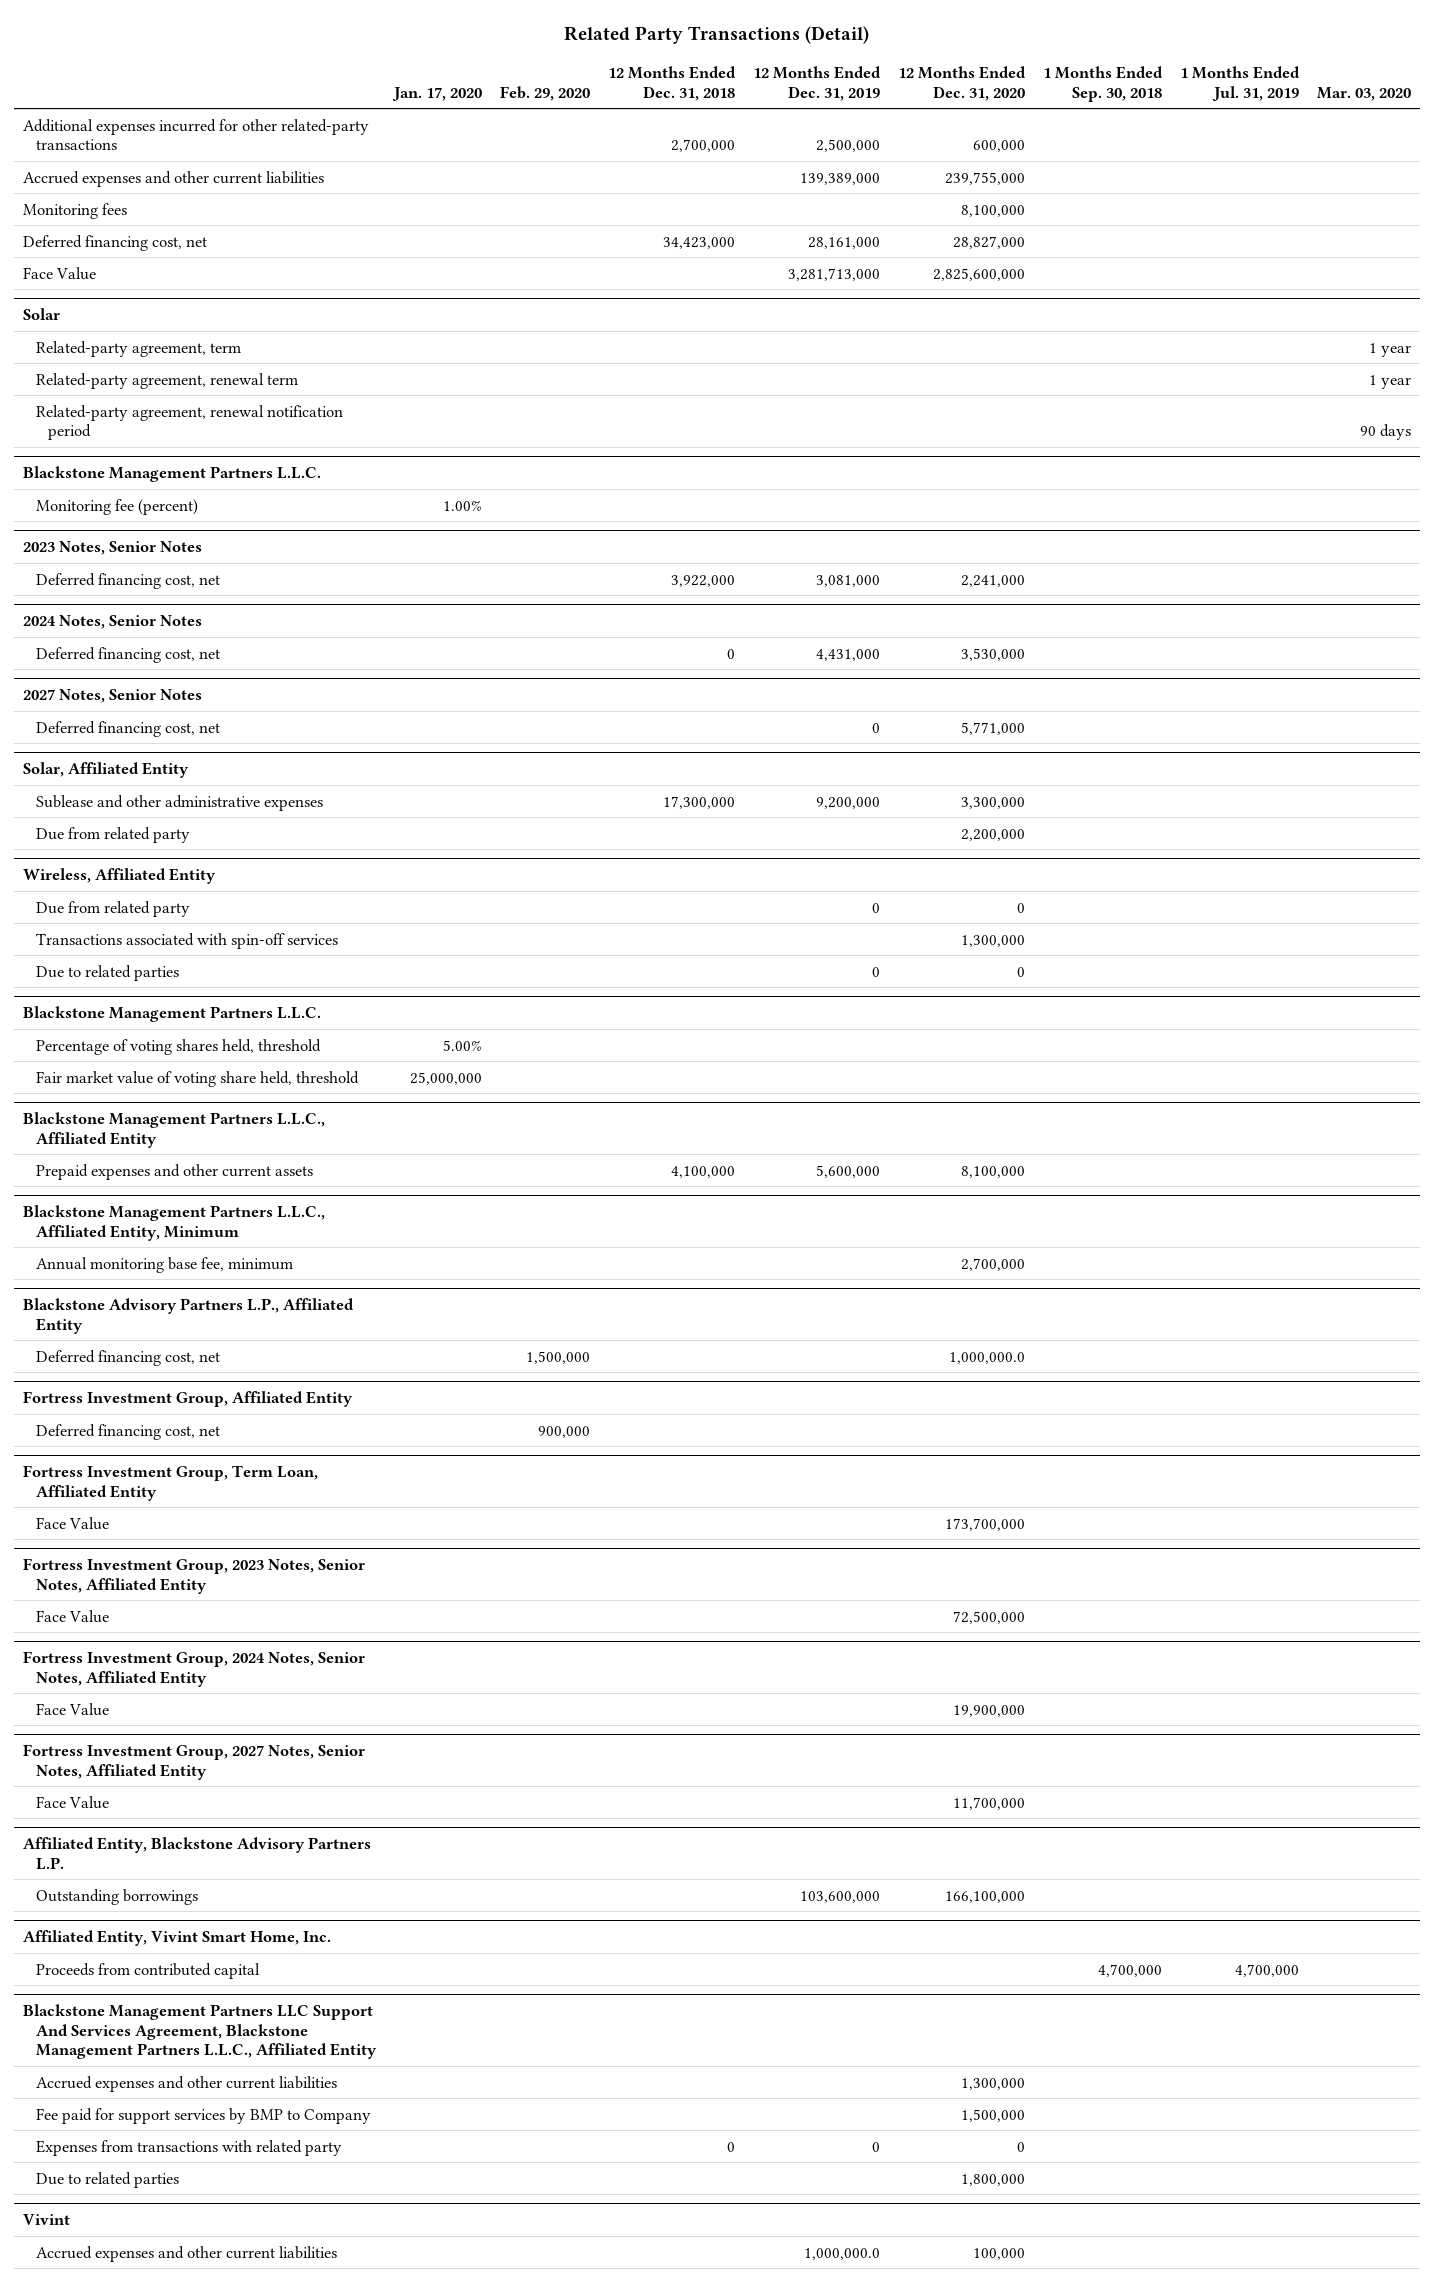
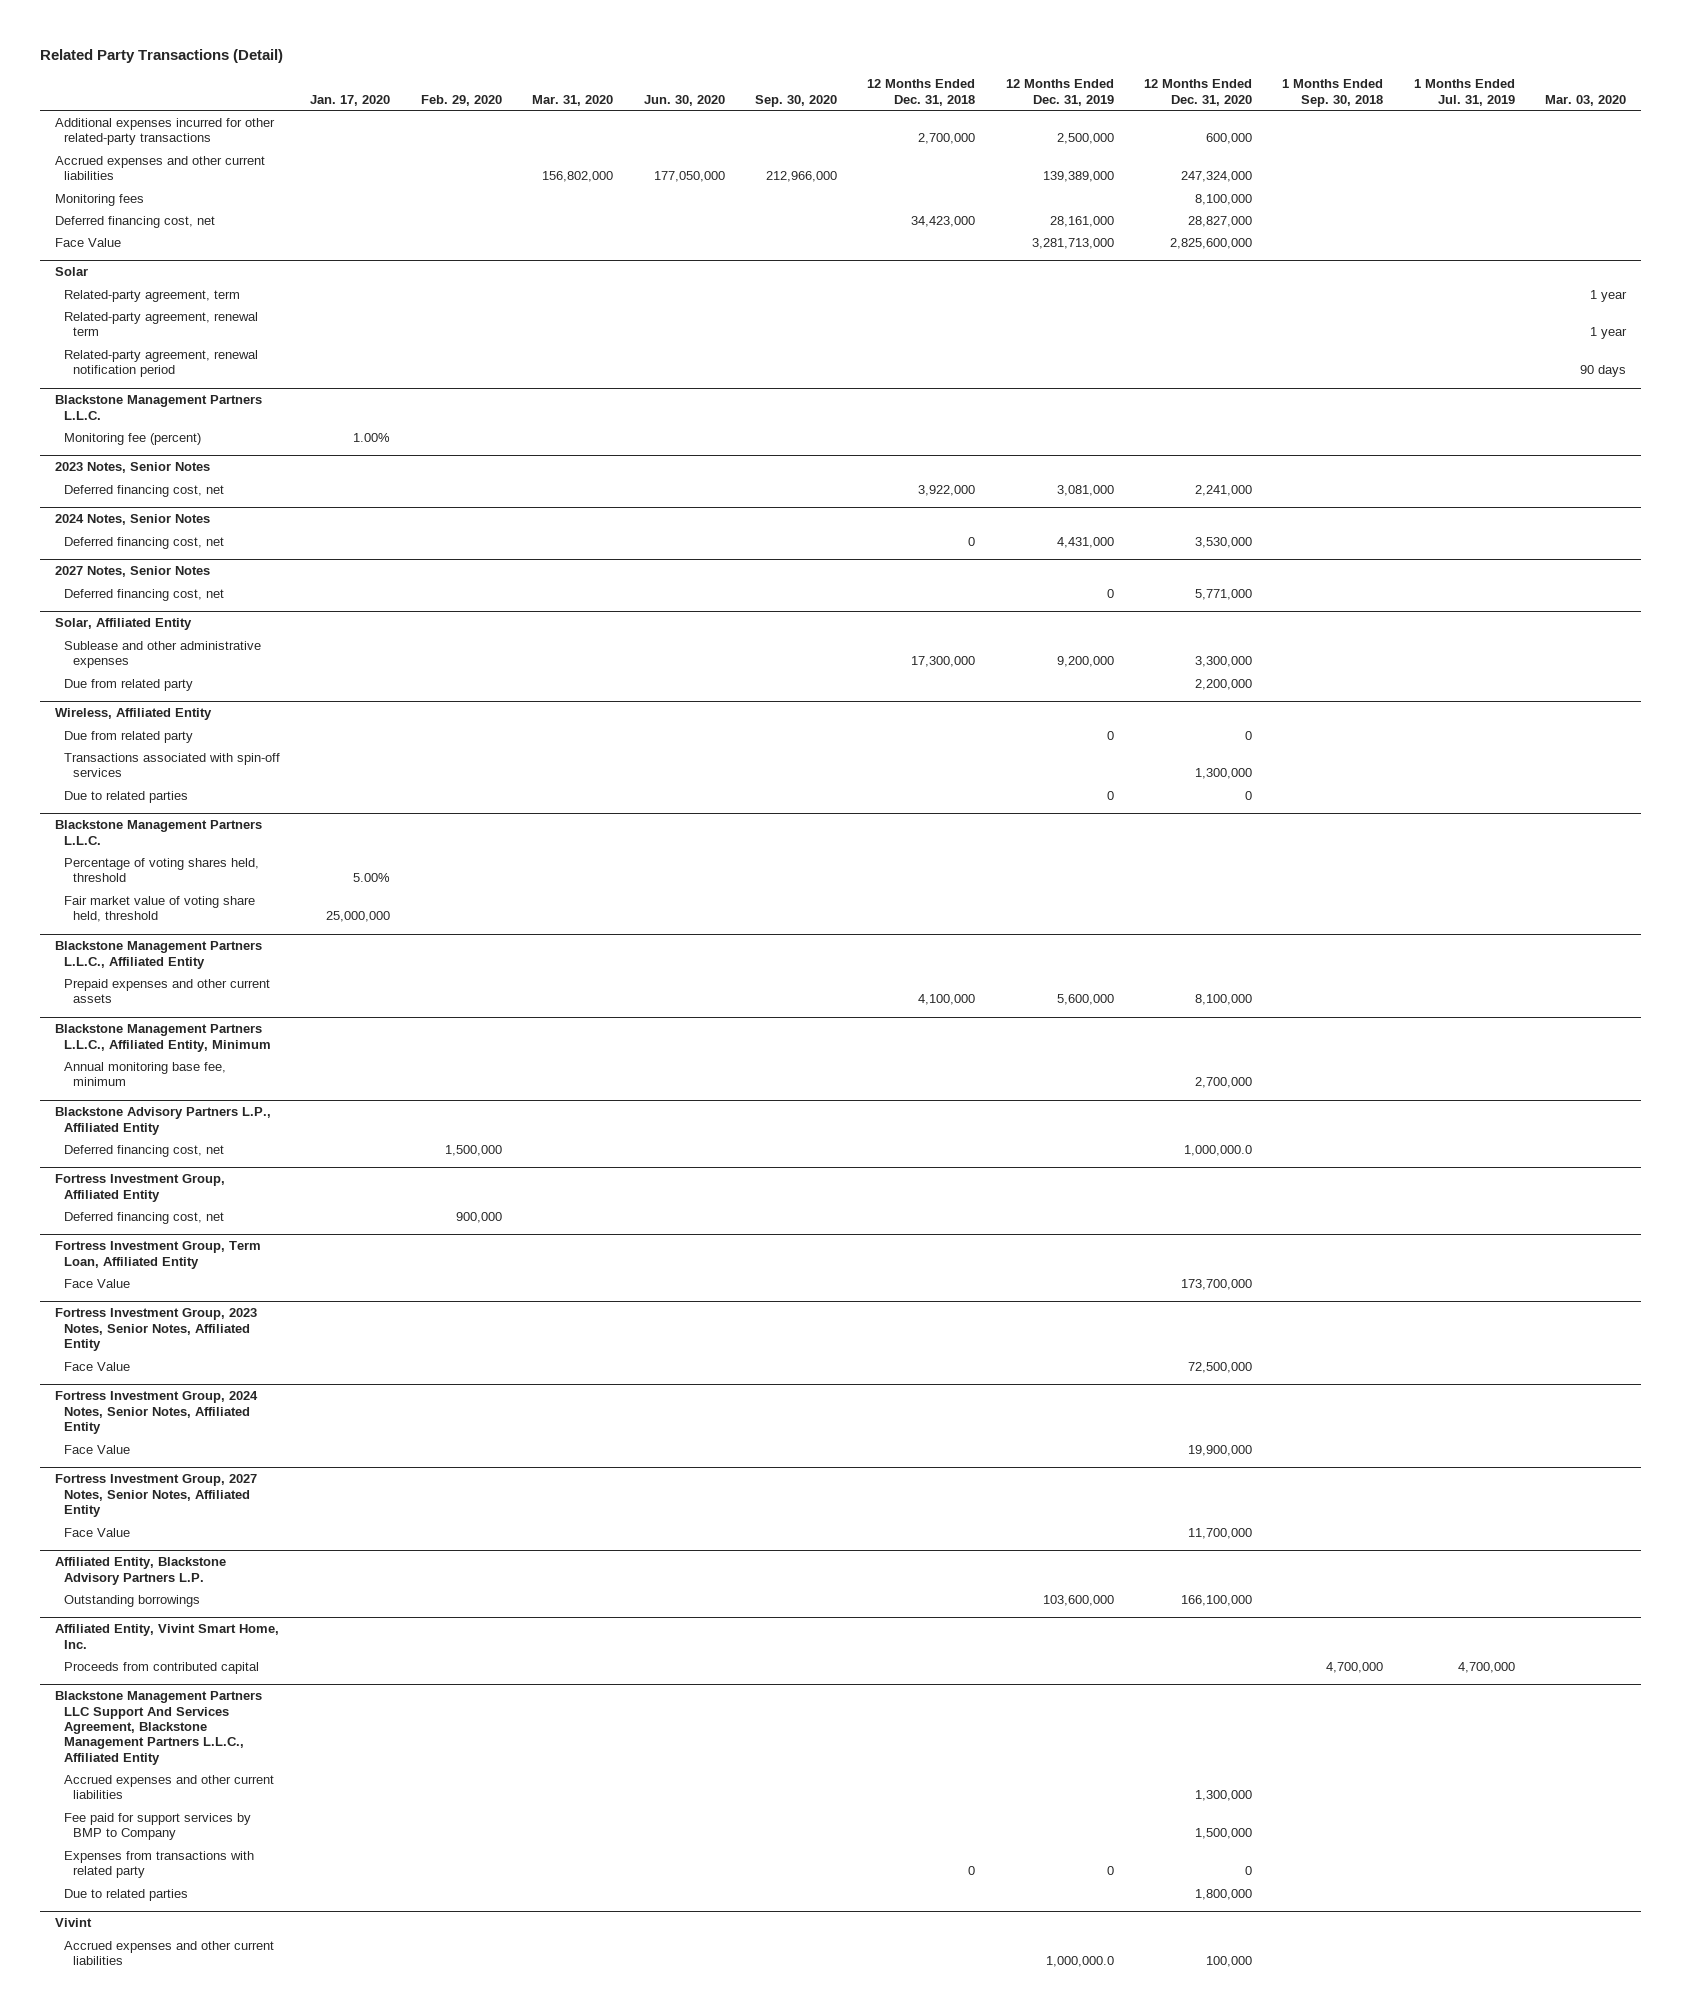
none -> [532,94,614,106] Mar. 31, 2020
none -> [643,94,725,106] Jun. 30, 2020
none -> [754,94,837,107] Sep. 30, 2020
[944,171,1025,185] 239,755,000 -> [1181,170,1253,182] 247,324,000

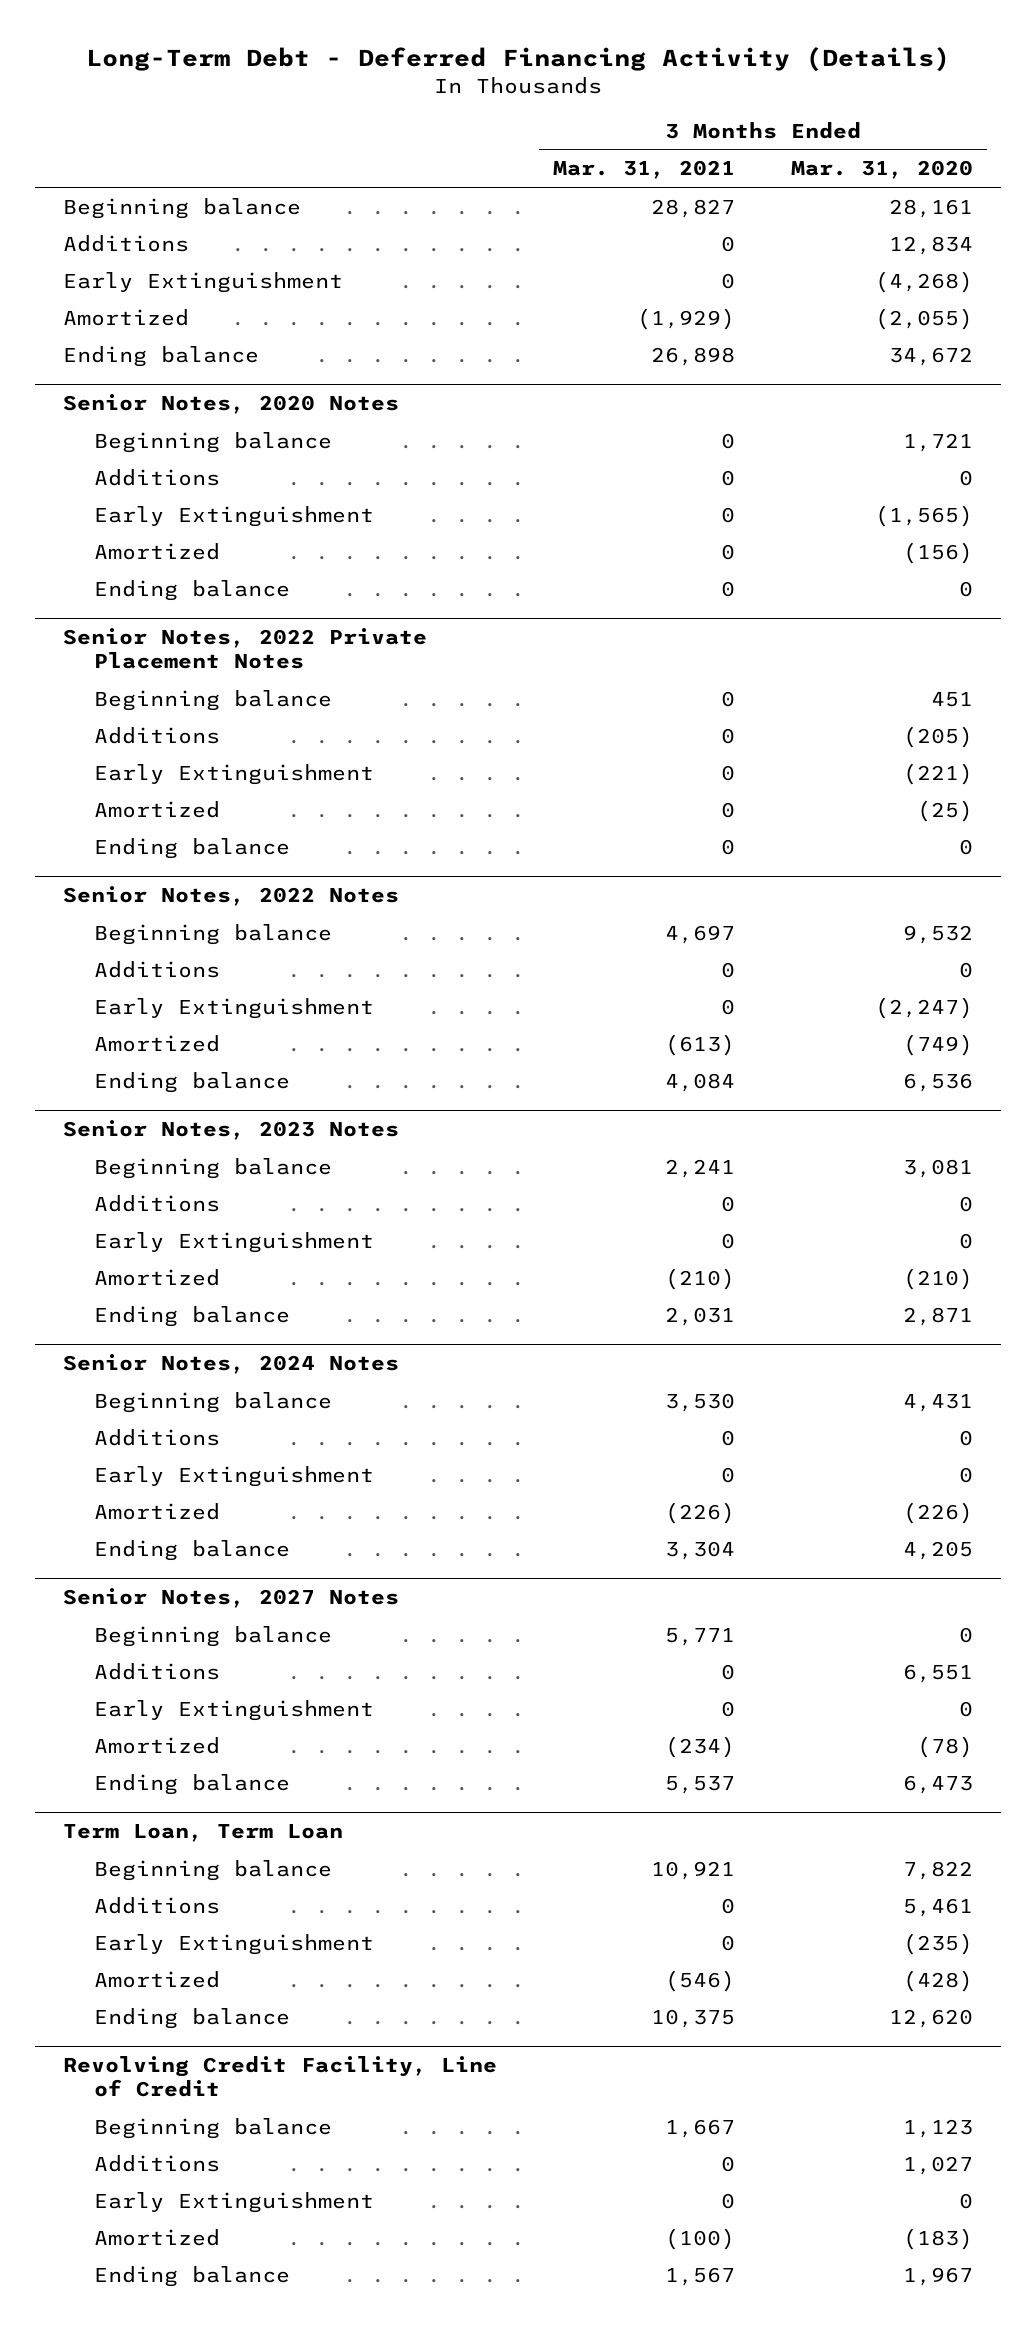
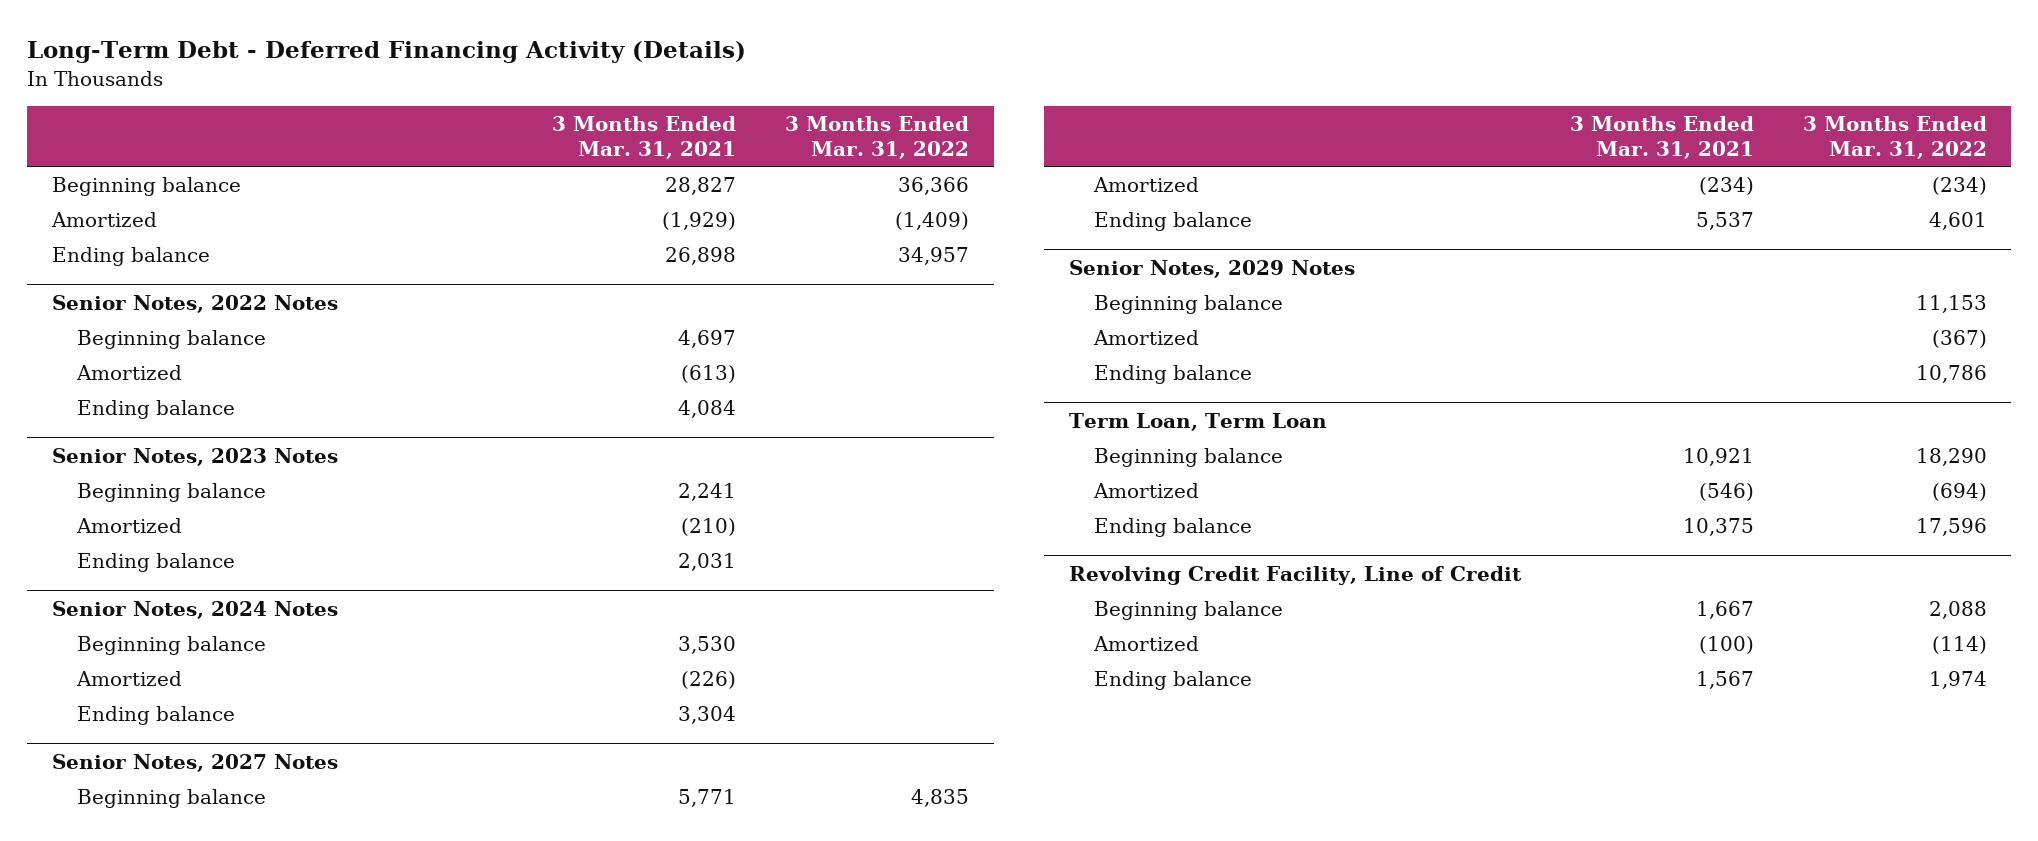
[791,160,974,180] Mar. 31, 2020 -> none
none -> [785,115,970,160] 3 Months Ended Mar. 31, 2022
[63,234,190,252] Additions -> none
[63,271,344,293] Early Extinguishment -> none
[63,394,400,415] Senior Notes, 2020 Notes -> none
[94,431,333,453] Beginning balance -> none
[94,468,221,486] Additions -> none
[94,505,375,527] Early Extinguishment -> none
[94,542,221,560] Amortized -> none
[94,579,291,601] Ending balance -> none
[63,628,428,669] Senior Notes, 2022 Private Placement Notes -> none
[94,689,333,711] Beginning balance -> none
[94,726,221,744] Additions -> none
[94,763,375,785] Early Extinguishment -> none
[94,800,221,818] Amortized -> none
[94,837,291,859] Ending balance -> none
[94,960,221,978] Additions -> none
[94,997,375,1019] Early Extinguishment -> none
[94,1194,221,1212] Additions -> none
[94,1231,375,1253] Early Extinguishment -> none
[94,1428,221,1446] Additions -> none
[94,1465,375,1487] Early Extinguishment -> none
[94,1662,221,1680] Additions -> none
[94,1699,375,1721] Early Extinguishment -> none
none -> [1068,259,1355,278] Senior Notes, 2029 Notes
none -> [1093,294,1283,314] Beginning balance
none -> [1092,329,1199,345] Amortized
none -> [1093,364,1252,384] Ending balance
[94,1896,221,1914] Additions -> none
[94,1933,375,1955] Early Extinguishment -> none
[94,2154,221,2172] Additions -> none
[94,2191,375,2213] Early Extinguishment -> none

